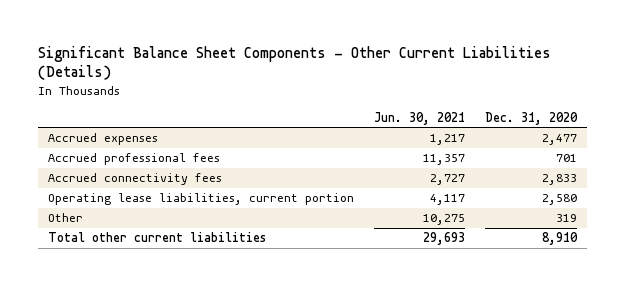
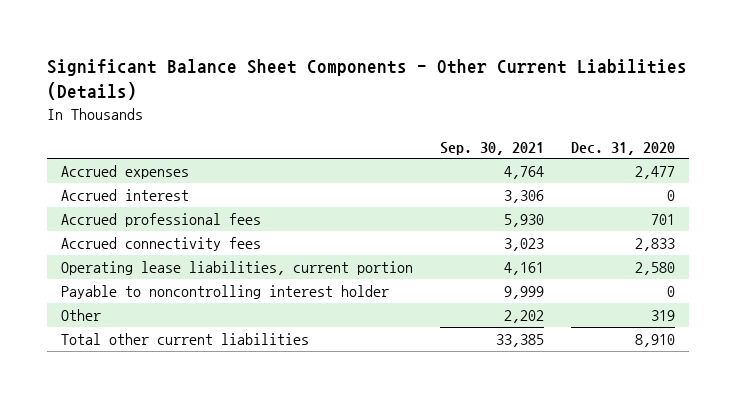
[373,111,465,125] Jun. 30, 2021 -> none
none -> [439,141,544,155] Sep. 30, 2021
none -> [60,189,189,202] Accrued interest
none -> [60,285,389,300] Payable to noncontrolling interest holder

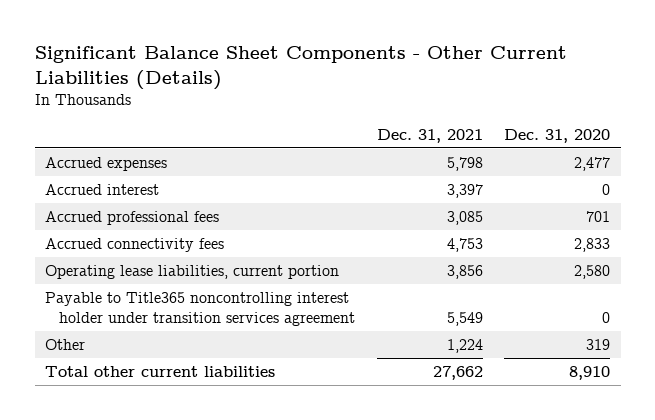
[439,141,544,155] Sep. 30, 2021 -> none
none -> [376,128,483,143] Dec. 31, 2021
[60,285,389,300] Payable to noncontrolling interest holder -> [45,291,356,326] Payable to Title365 noncontrolling interest holder under transition services agreement

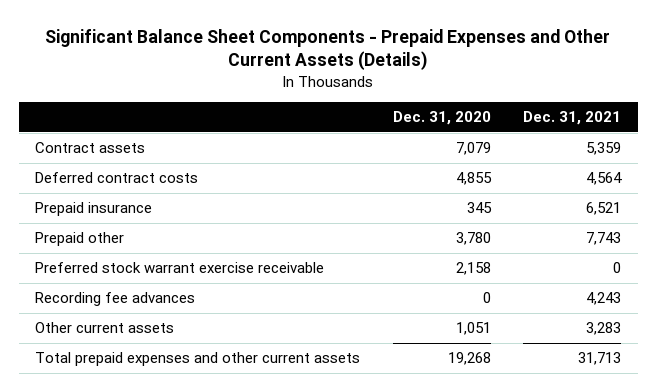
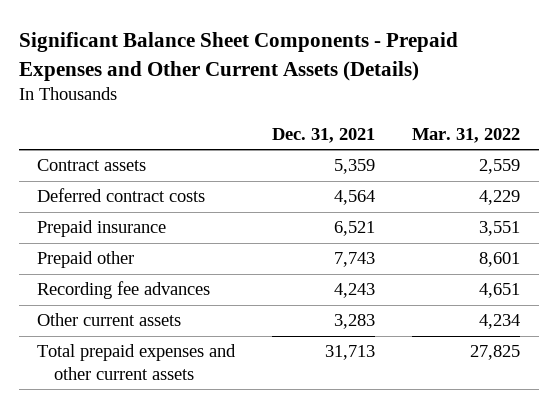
[392,111,491,126] Dec. 31, 2020 -> none
none -> [412,127,521,143] Mar. 31, 2022
[35,262,325,274] Preferred stock warrant exercise receivable -> none

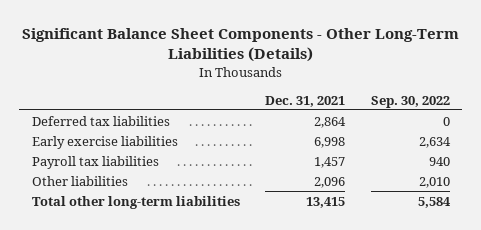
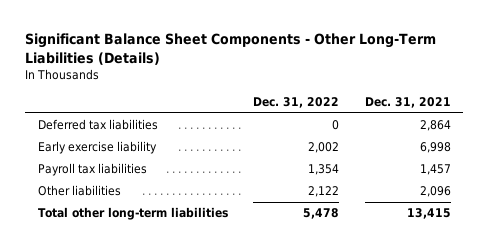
[370,95,450,108] Sep. 30, 2022 -> none
none -> [253,97,340,109] Dec. 31, 2022
[31,135,178,149] Early exercise liabilities -> [37,141,157,155] Early exercise liability

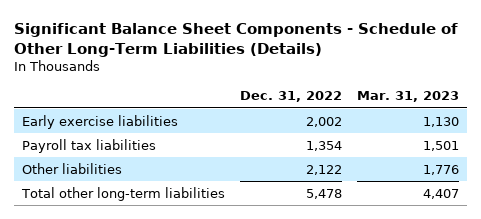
[25,32,437,65] Significant Balance Sheet Components - Other Long-Term Liabilities (Details) -> [13,22,458,57] Significant Balance Sheet Components - Schedule of Other Long-Term Liabilities (Details)
[364,97,451,109] Dec. 31, 2021 -> none
none -> [357,91,460,103] Mar. 31, 2023
[37,119,158,131] Deferred tax liabilities -> none
[37,141,157,155] Early exercise liability -> [21,114,178,129] Early exercise liabilities

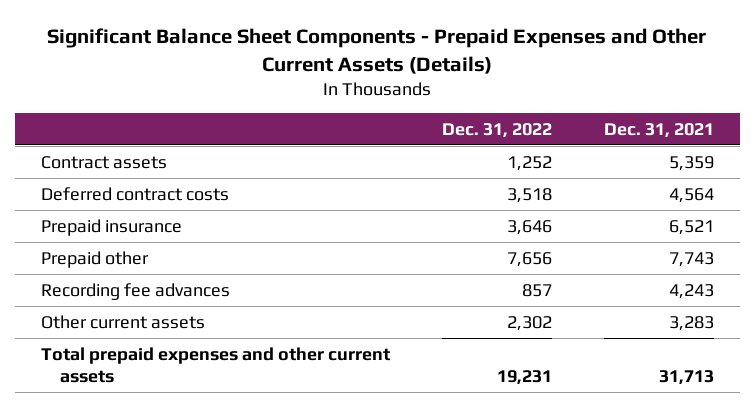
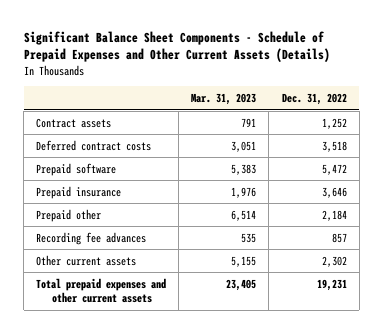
[47,27,707,74] Significant Balance Sheet Components - Prepaid Expenses and Other Current Assets (Details) -> [23,30,330,63] Significant Balance Sheet Components - Schedule of Prepaid Expenses and Other Current Assets (Details)
[603,122,714,138] Dec. 31, 2021 -> none
none -> [191,93,257,106] Mar. 31, 2023
none -> [36,162,117,176] Prepaid software
[506,251,552,267] 7,656 -> [321,209,347,221] 2,184

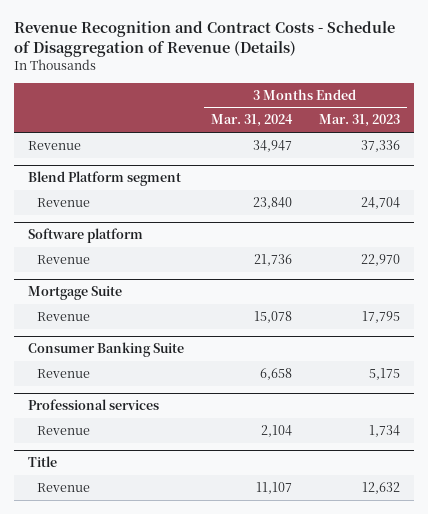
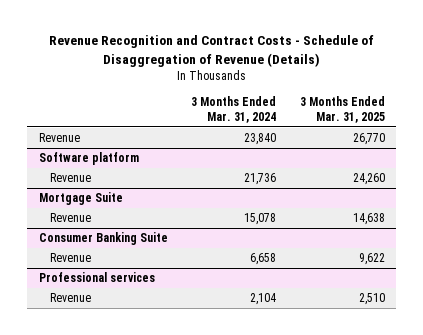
[319,114,401,128] Mar. 31, 2023 -> none
none -> [299,95,385,123] 3 Months Ended Mar. 31, 2025
[27,141,81,151] Revenue -> none
[27,171,181,187] Blend Platform segment -> none
[27,456,57,468] Title -> none
[36,483,90,493] Revenue -> none

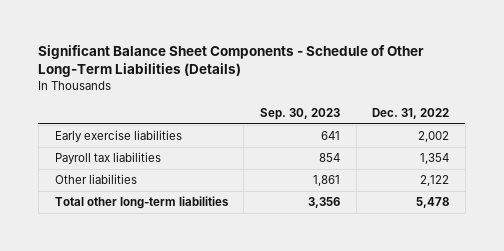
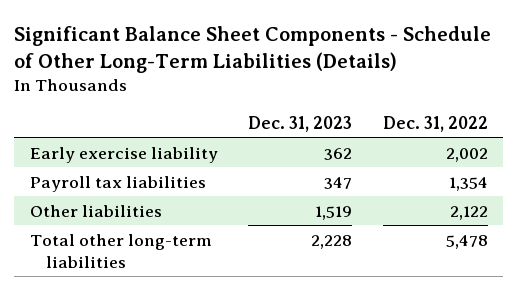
[259,107,340,120] Sep. 30, 2023 -> none
none -> [248,115,353,132] Dec. 31, 2023
[54,130,182,143] Early exercise liabilities -> [29,146,218,163] Early exercise liability

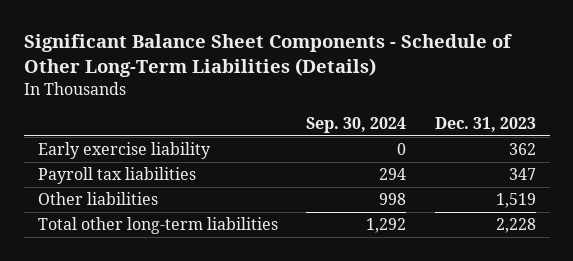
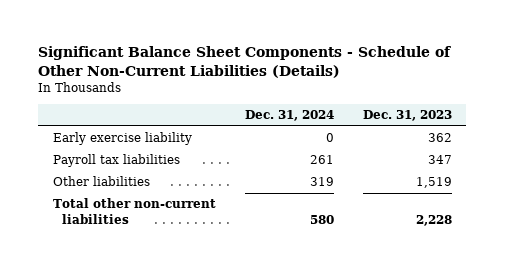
[23,34,512,78] Significant Balance Sheet Components - Schedule of Other Long-Term Liabilities (Details) -> [38,45,452,78] Significant Balance Sheet Components - Schedule of Other Non-Current Liabilities (Details)
[306,116,407,133] Sep. 30, 2024 -> none
none -> [244,110,334,122] Dec. 31, 2024
[37,217,278,235] Total other long-term liabilities -> [52,198,216,224] Total other non-current liabilities

